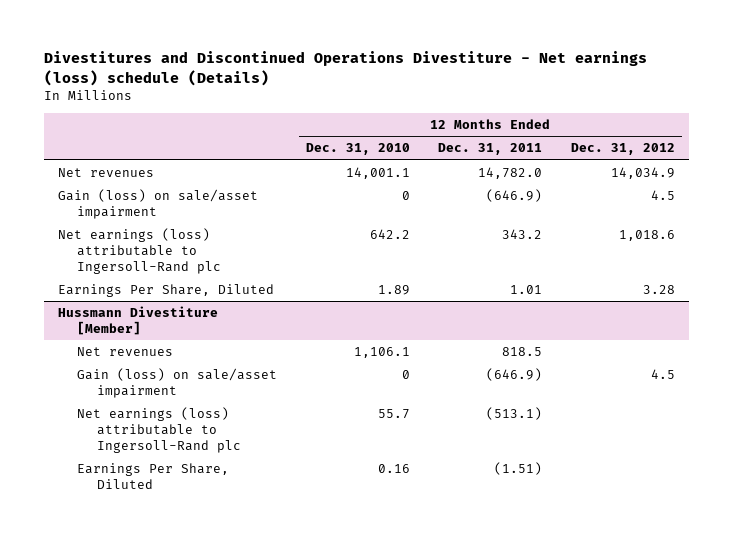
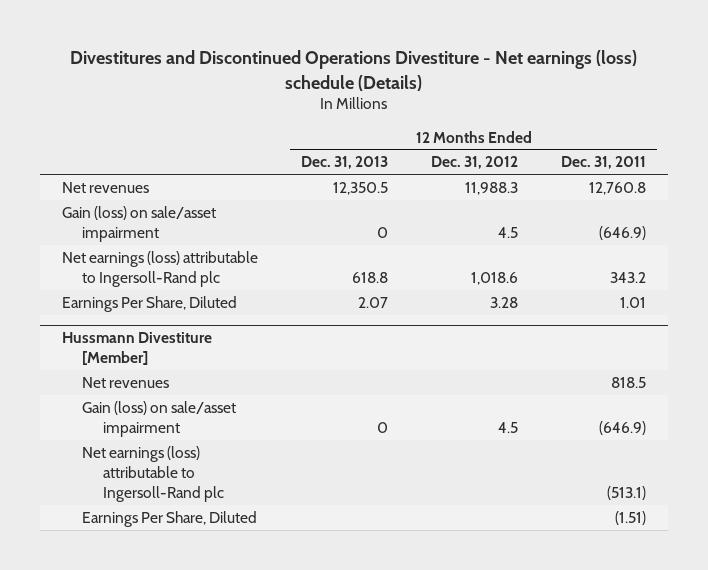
[305,143,410,156] Dec. 31, 2010 -> none
none -> [301,156,389,170] Dec. 31, 2013
[478,167,543,180] 14,782.0 -> [589,181,647,195] 12,760.8
[610,167,675,180] 14,034.9 -> [465,181,519,195] 11,988.3

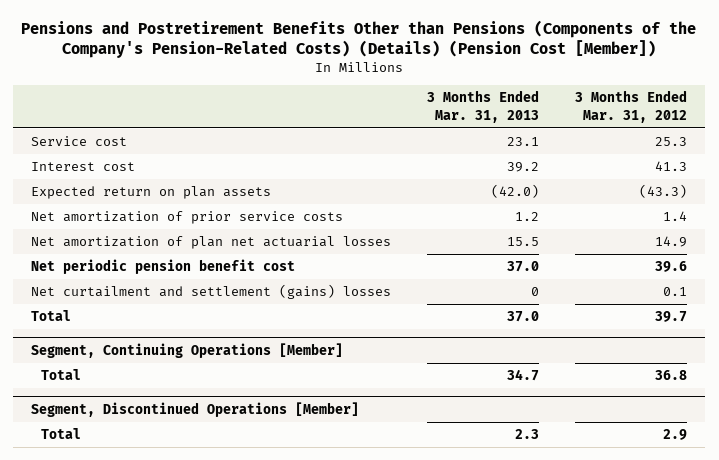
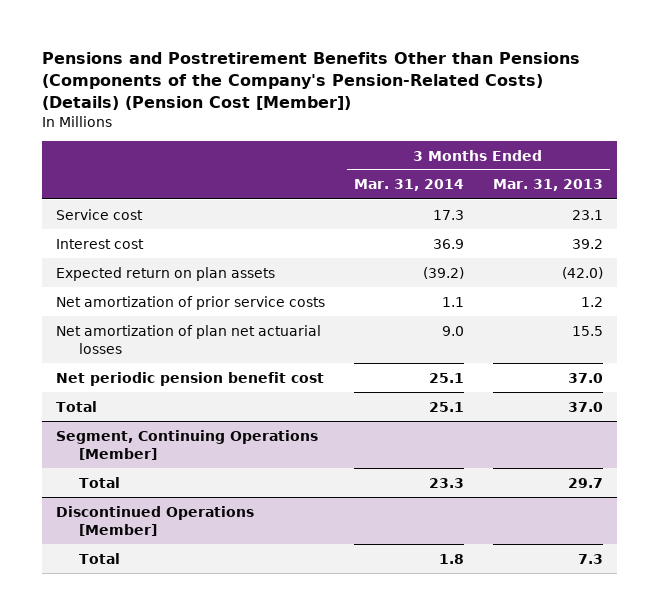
[575,90,688,123] 3 Months Ended Mar. 31, 2012 -> none
none -> [353,179,464,192] Mar. 31, 2014
[31,284,392,300] Net curtailment and settlement (gains) losses -> none
[507,369,540,382] 34.7 -> [567,477,603,488] 29.7
[31,401,360,417] Segment, Discontinued Operations [Member] -> [56,505,255,536] Discontinued Operations [Member]
[515,429,540,440] 2.3 -> [577,553,603,564] 7.3

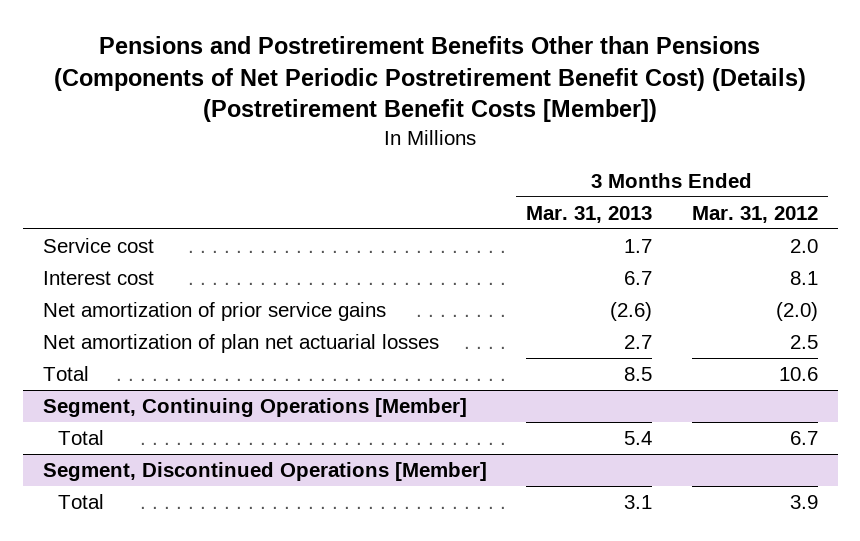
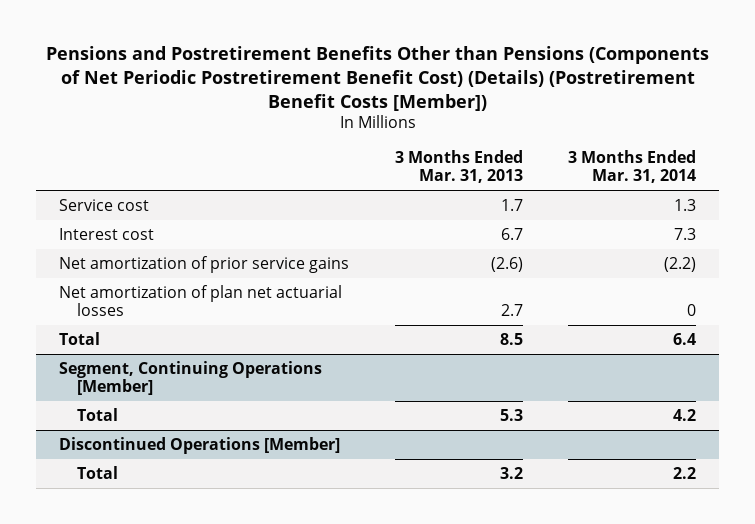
[691,205,818,223] Mar. 31, 2012 -> none
none -> [568,150,697,184] 3 Months Ended Mar. 31, 2014
[624,430,653,445] 5.4 -> [499,408,523,421] 5.3
[42,461,487,481] Segment, Discontinued Operations [Member] -> [59,436,341,454] Discontinued Operations [Member]
[624,494,653,509] 3.1 -> [499,466,523,479] 3.2

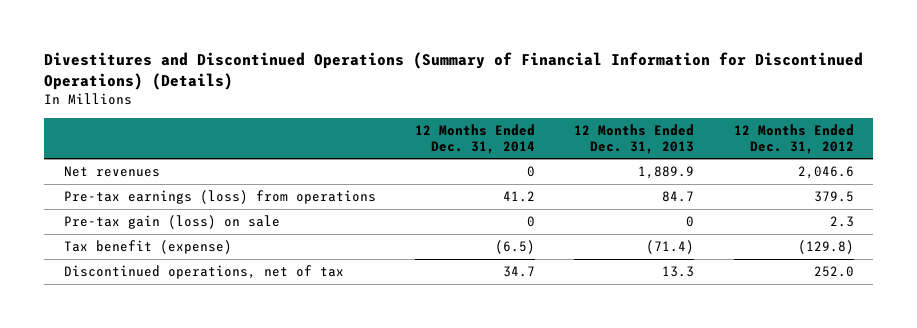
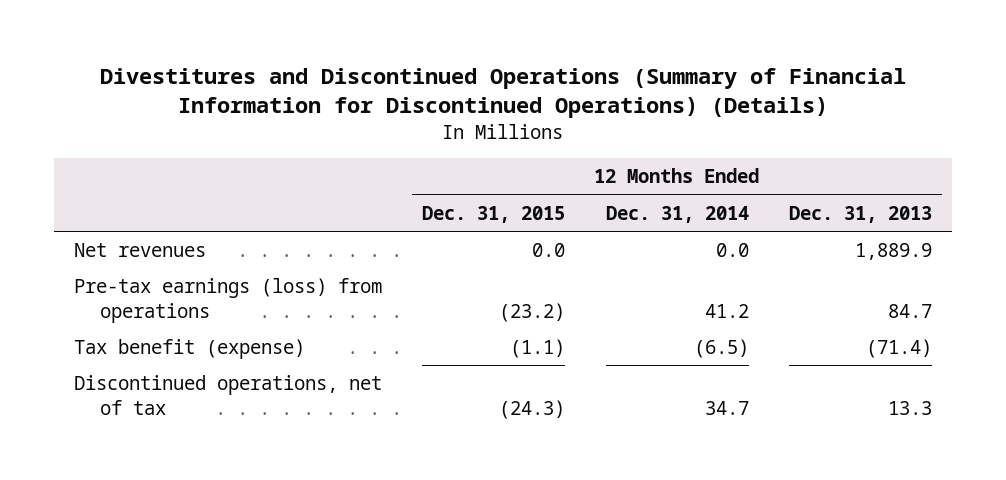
[733,123,854,154] 12 Months Ended Dec. 31, 2012 -> none
none -> [422,205,566,223] Dec. 31, 2015
[526,165,535,177] 0 -> [715,243,749,258] 0.0
[63,214,280,229] Pre-tax gain (loss) on sale -> none

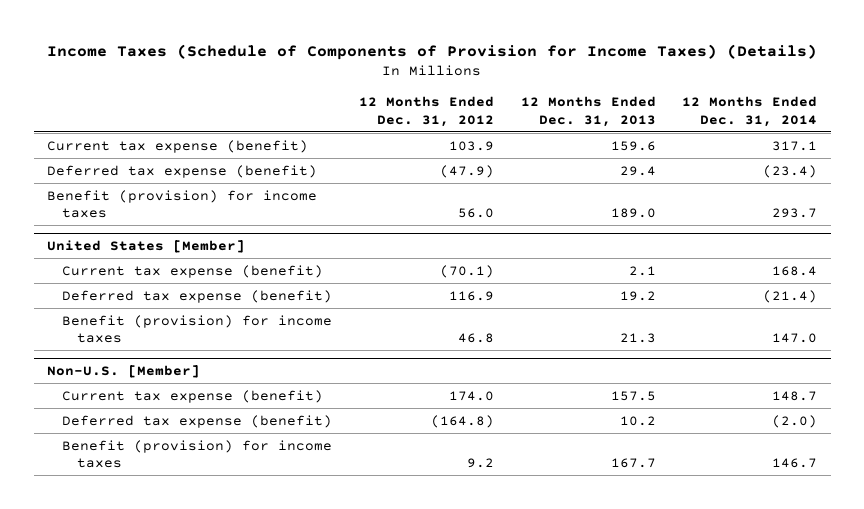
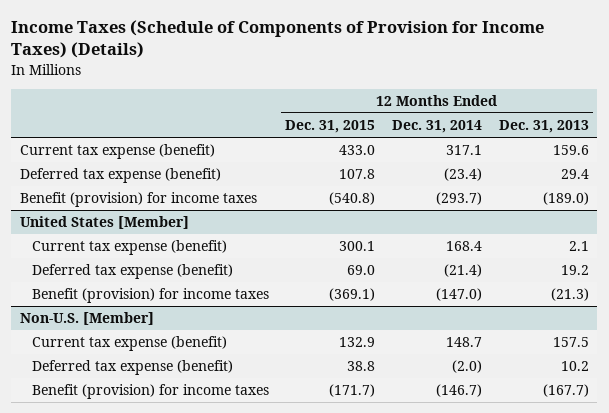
[358,96,494,127] 12 Months Ended Dec. 31, 2012 -> none
none -> [285,120,376,134] Dec. 31, 2015
[610,207,656,218] 189.0 -> [542,192,589,206] (189.0)
[772,207,818,218] 293.7 -> [436,192,483,206] (293.7)
[619,332,656,343] 21.3 -> [550,288,589,302] (21.3)
[772,332,818,343] 147.0 -> [436,288,483,302] (147.0)
[610,457,656,468] 167.7 -> [542,384,589,398] (167.7)
[772,457,818,468] 146.7 -> [436,384,483,398] (146.7)

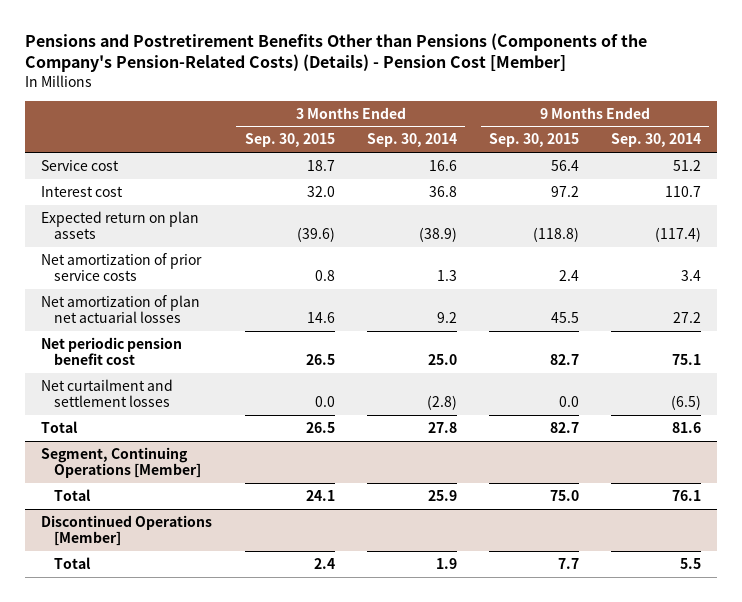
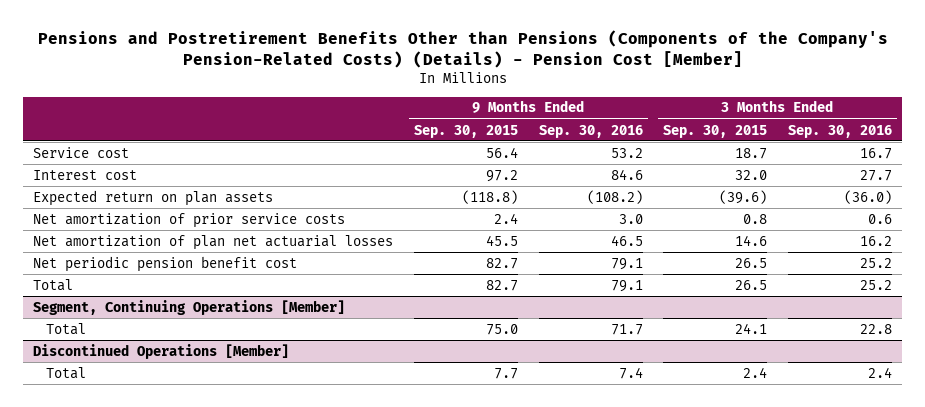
[366,133,457,148] Sep. 30, 2014 -> none
[610,133,701,148] Sep. 30, 2014 -> none
none -> [538,124,643,138] Sep. 30, 2016
none -> [787,124,892,138] Sep. 30, 2016
[41,378,174,408] Net curtailment and settlement losses -> none

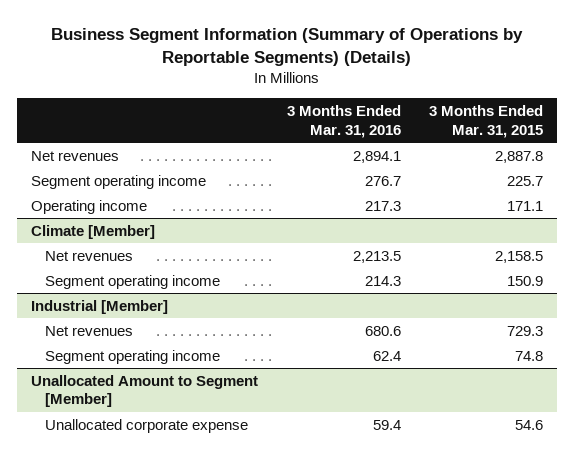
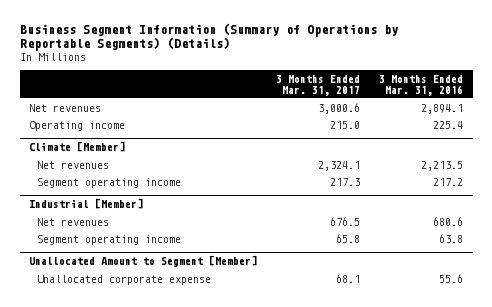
[428,105,543,138] 3 Months Ended Mar. 31, 2015 -> none
none -> [276,74,361,96] 3 Months Ended Mar. 31, 2017
[31,174,207,189] Segment operating income -> none
[364,200,401,211] 217.3 -> [433,120,464,129] 225.4
[364,275,401,286] 214.3 -> [433,177,464,186] 217.2
[372,350,401,361] 62.4 -> [439,233,464,243] 63.8
[372,419,401,430] 59.4 -> [439,273,464,283] 55.6

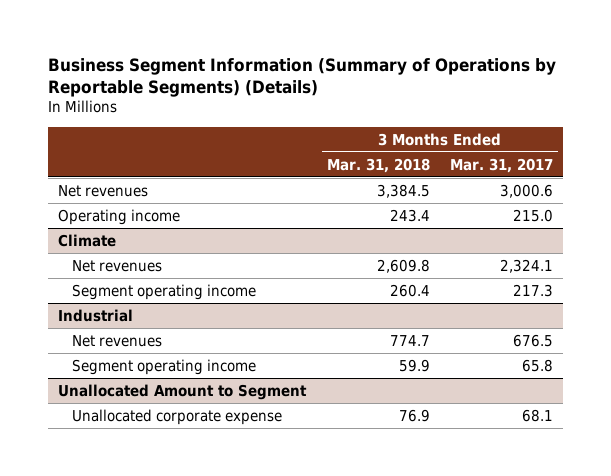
[379,74,464,96] 3 Months Ended Mar. 31, 2016 -> none
none -> [326,157,430,173] Mar. 31, 2018
[29,141,126,153] Climate [Member] -> [58,233,117,247] Climate
[29,198,144,210] Industrial [Member] -> [58,308,134,322] Industrial
[29,255,258,268] Unallocated Amount to Segment [Member] -> [58,383,308,400] Unallocated Amount to Segment

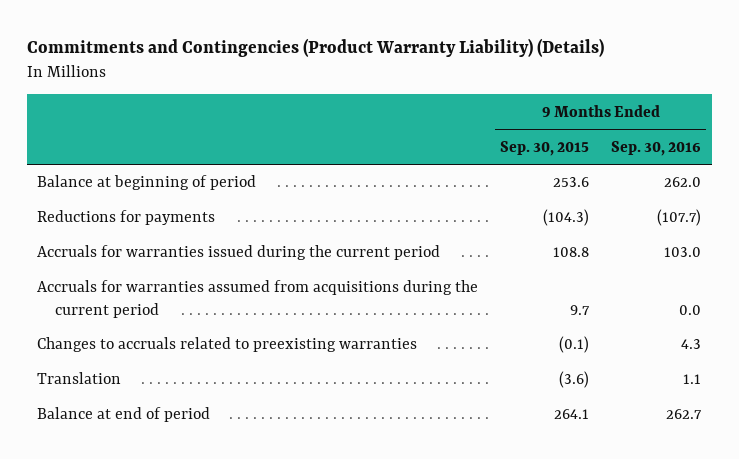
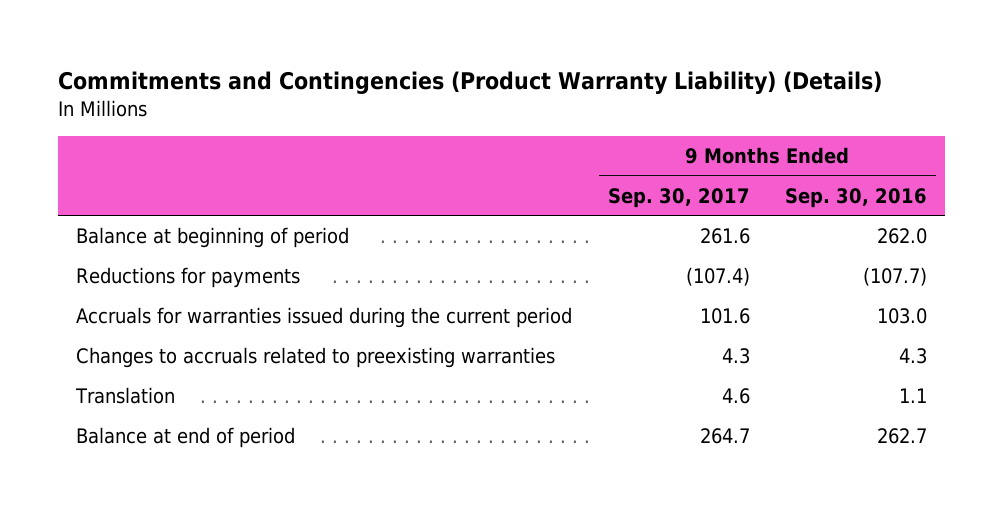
[500,140,590,156] Sep. 30, 2015 -> none
none -> [607,187,750,208] Sep. 30, 2017
[37,280,479,318] Accruals for warranties assumed from acquisitions during the current period -> none

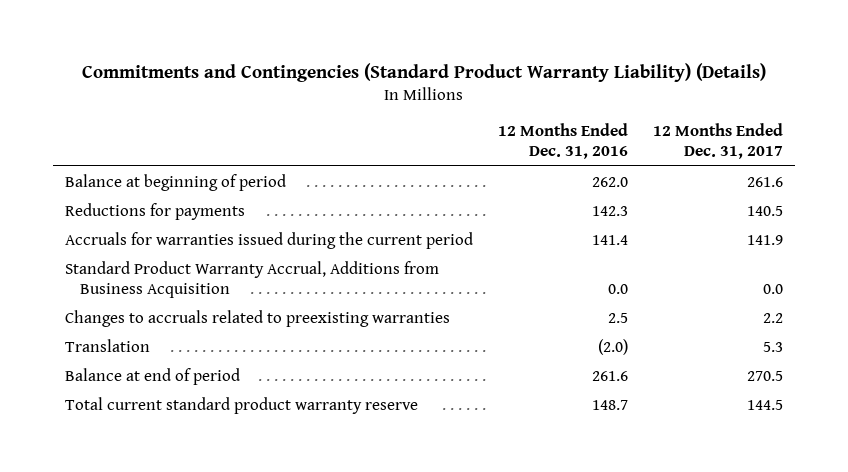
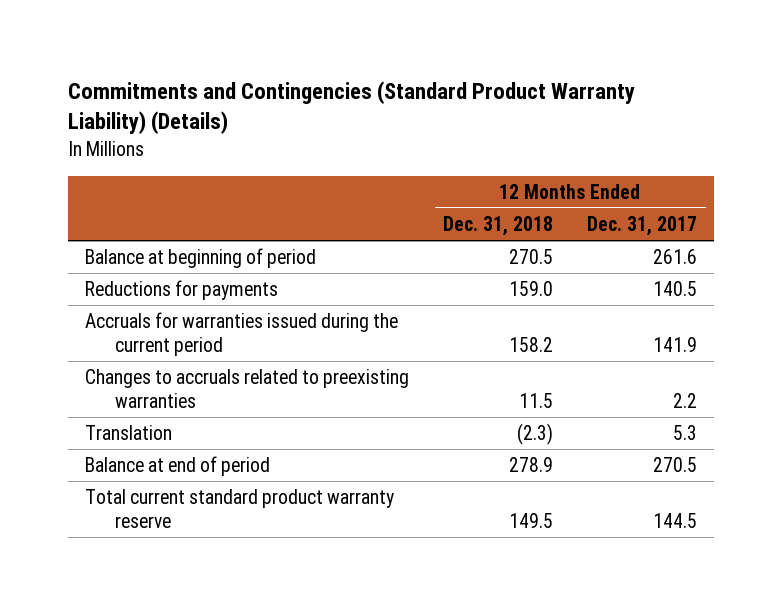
[498,123,629,160] 12 Months Ended Dec. 31, 2016 -> none
none -> [443,216,554,237] Dec. 31, 2018
[65,260,440,298] Standard Product Warranty Accrual, Additions from Business Acquisition -> none

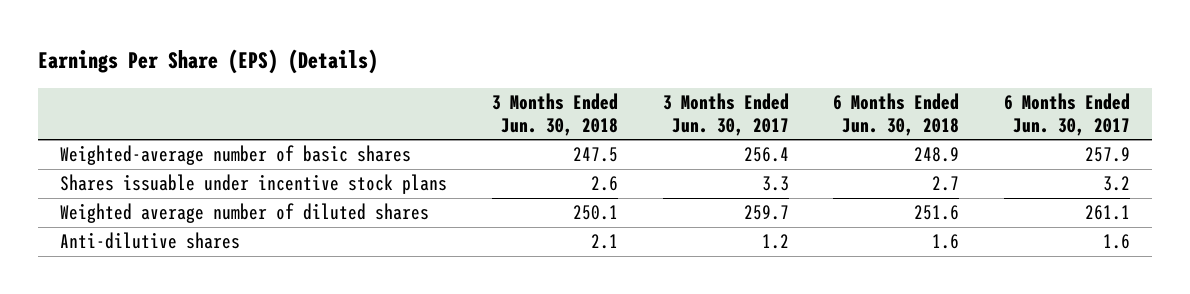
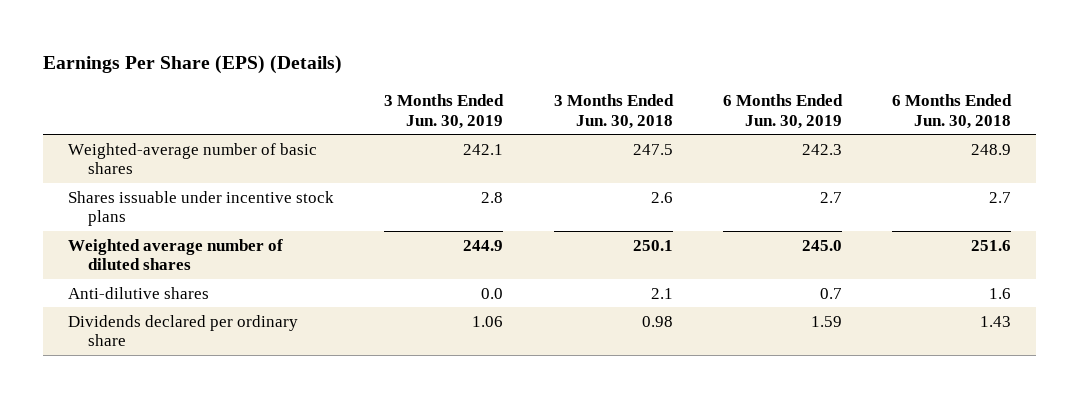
[662,92,789,136] 3 Months Ended Jun. 30, 2017 -> none
[1003,92,1130,136] 6 Months Ended Jun. 30, 2017 -> none
none -> [384,93,505,129] 3 Months Ended Jun. 30, 2019
none -> [722,93,843,129] 6 Months Ended Jun. 30, 2019
none -> [68,314,299,347] Dividends declared per ordinary share

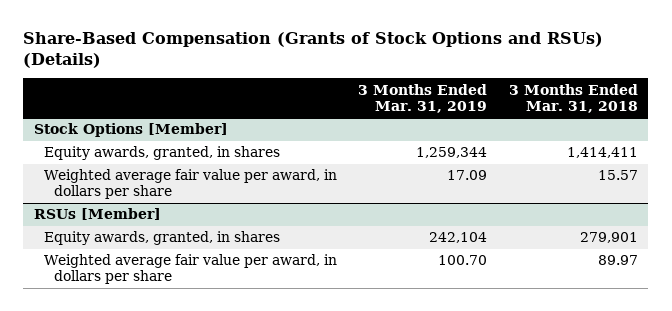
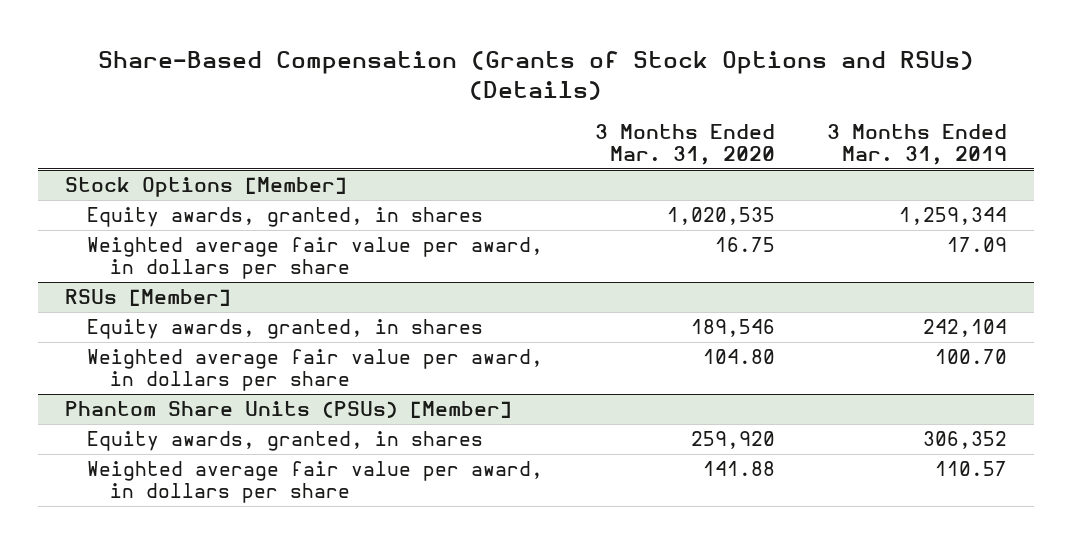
[508,83,638,113] 3 Months Ended Mar. 31, 2018 -> none
none -> [595,123,776,166] 3 Months Ended Mar. 31, 2020
none -> [64,401,512,419] Phantom Share Units (PSUs) [Member]
none -> [87,431,484,452] Equity awards, granted, in shares
none -> [87,461,544,504] Weighted average fair value per award, in dollars per share

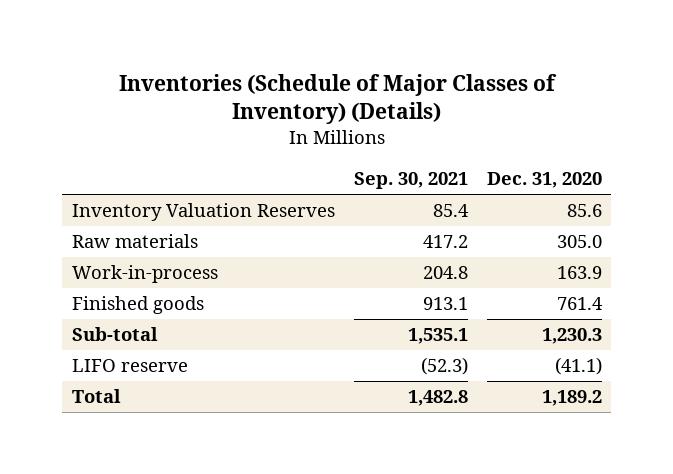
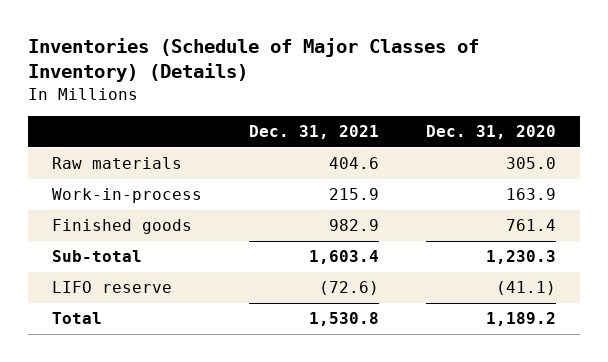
[353,172,468,190] Sep. 30, 2021 -> none
none -> [249,124,380,139] Dec. 31, 2021
[71,203,335,222] Inventory Valuation Reserves -> none

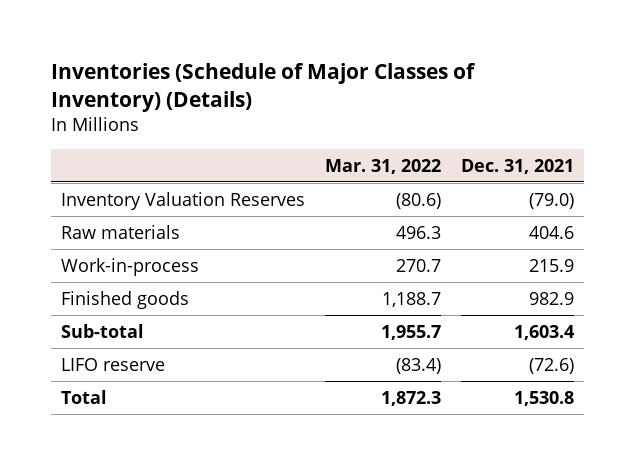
[426,124,557,139] Dec. 31, 2020 -> none
none -> [325,158,442,174] Mar. 31, 2022
none -> [61,191,306,210] Inventory Valuation Reserves

